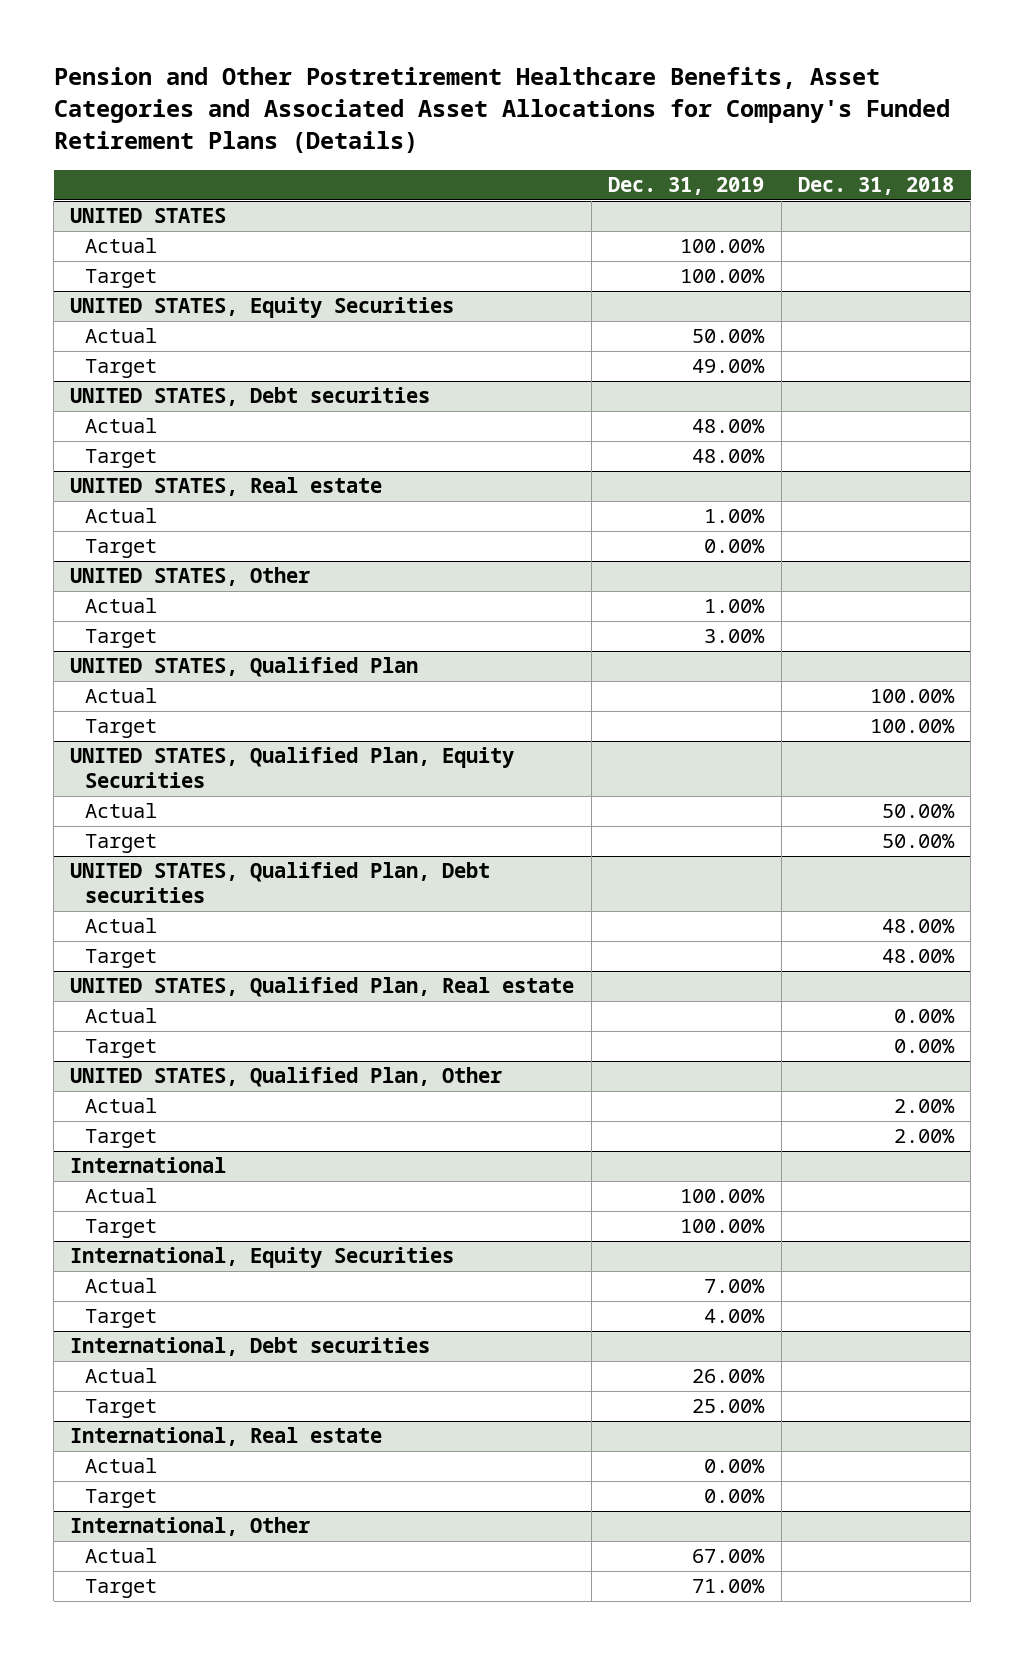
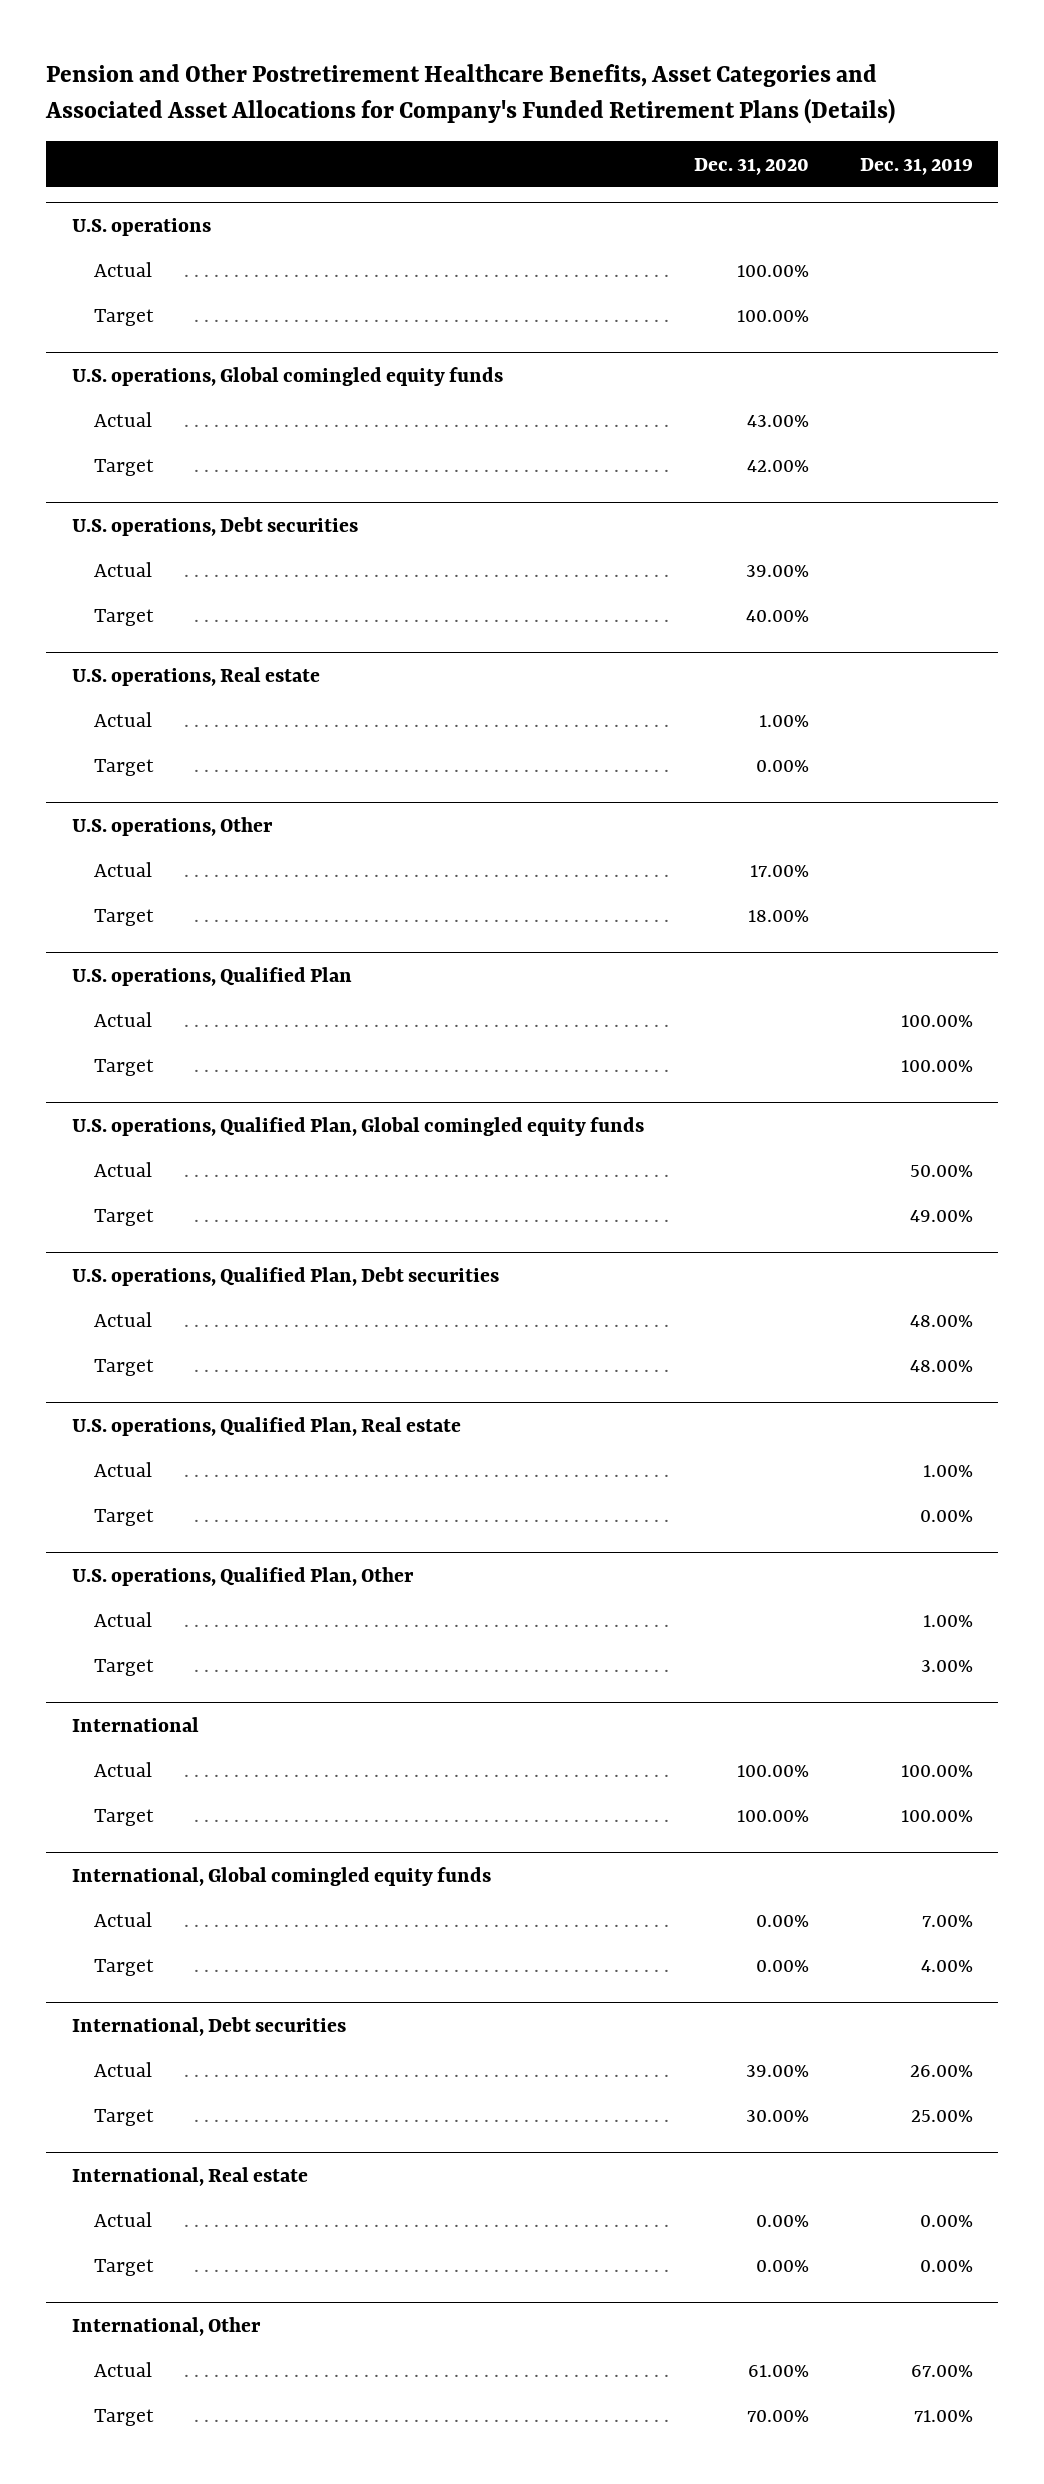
[797,177,954,196] Dec. 31, 2018 -> none
none -> [694,157,810,175] Dec. 31, 2020
[85,238,158,254] Actual -> none
[85,269,158,289] Target -> none
[70,297,455,319] UNITED STATES, Equity Securities -> none
[85,328,158,344] Actual -> none
[85,359,158,379] Target -> none
[70,387,431,407] UNITED STATES, Debt securities -> none
[85,418,158,434] Actual -> none
[85,449,158,469] Target -> none
[70,477,383,497] UNITED STATES, Real estate -> none
[85,508,158,524] Actual -> none
[85,539,158,559] Target -> none
[70,567,311,587] UNITED STATES, Other -> none
[85,598,158,614] Actual -> none
[85,629,158,649] Target -> none
[70,657,419,678] UNITED STATES, Qualified Plan -> none
[70,208,227,224] UNITED STATES -> [71,217,211,236] U.S. operations
[70,747,515,789] UNITED STATES, Qualified Plan, Equity Securities -> none
none -> [71,366,503,386] U.S. operations, Global comingled equity funds
[70,862,491,904] UNITED STATES, Qualified Plan, Debt securities -> none
none -> [71,516,358,536] U.S. operations, Debt securities
[70,977,575,998] UNITED STATES, Qualified Plan, Real estate -> none
none -> [71,666,320,686] U.S. operations, Real estate
[70,1067,503,1088] UNITED STATES, Qualified Plan, Other -> none
none -> [71,816,273,836] U.S. operations, Other
none -> [71,966,352,986] U.S. operations, Qualified Plan
none -> [94,1012,153,1028] Actual
none -> [94,1059,155,1077] Target
none -> [71,1116,644,1136] U.S. operations, Qualified Plan, Global comingled equity funds
none -> [94,1162,153,1178] Actual
none -> [94,1209,155,1227] Target
none -> [71,1266,499,1286] U.S. operations, Qualified Plan, Debt securities
none -> [94,1312,153,1328] Actual
none -> [94,1359,155,1377] Target
none -> [71,1416,461,1436] U.S. operations, Qualified Plan, Real estate
none -> [94,1462,153,1478] Actual
none -> [94,1509,155,1527] Target
none -> [71,1566,414,1586] U.S. operations, Qualified Plan, Other
none -> [94,1612,153,1628] Actual
none -> [94,1659,155,1677] Target
[70,1247,455,1269] International, Equity Securities -> none
none -> [71,1866,491,1886] International, Global comingled equity funds

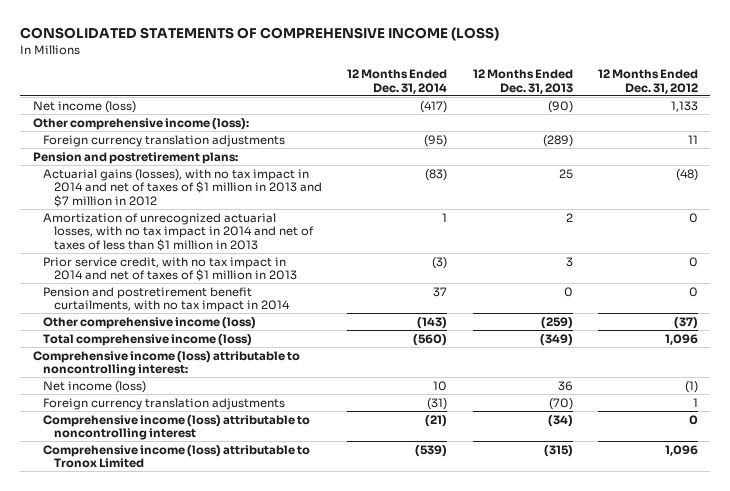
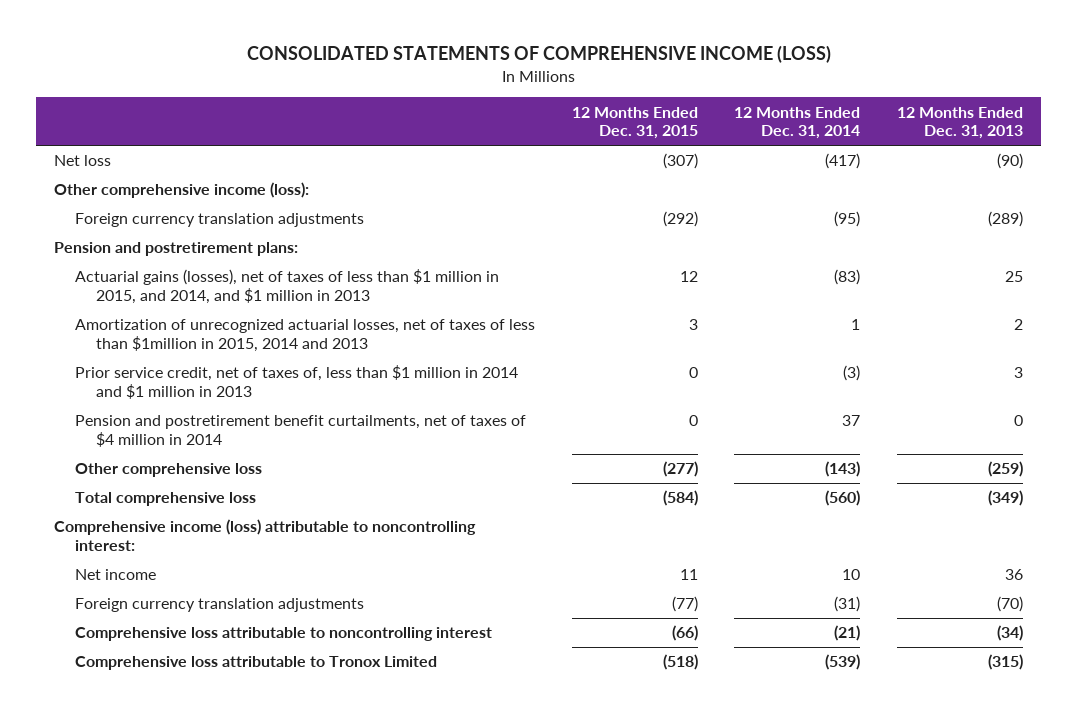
[597,69,698,94] 12 Months Ended Dec. 31, 2012 -> none
none -> [571,106,698,140] 12 Months Ended Dec. 31, 2015
[32,100,136,113] Net income (loss) -> [54,155,112,167] Net loss
[43,168,323,208] Actuarial gains (losses), with no tax impact in 2014 and net of taxes of $1 million in 2013 and $7 million in 2012 -> [75,269,500,304] Actuarial gains (losses), net of taxes of less than $1 million in 2015, and 2014, and $1 million in 2013
[43,212,315,252] Amortization of unrecognized actuarial losses, with no tax impact in 2014 and net of taxes of less than $1 million in 2013 -> [75,319,536,352] Amortization of unrecognized actuarial losses, net of taxes of less than $1million in 2015, 2014 and 2013
[43,256,298,282] Prior service credit, with no tax impact in 2014 and net of taxes of $1 million in 2013 -> [75,365,519,399] Prior service credit, net of taxes of, less than $1 million in 2014 and $1 million in 2013
[43,286,291,313] Pension and postretirement benefit curtailments, with no tax impact in 2014 -> [75,415,527,447] Pension and postretirement benefit curtailments, net of taxes of $4 million in 2014
[43,316,257,329] Other comprehensive income (loss) -> [75,463,263,478] Other comprehensive loss
[43,333,253,346] Total comprehensive income (loss) -> [75,492,257,507] Total comprehensive loss
[43,380,147,393] Net income (loss) -> [75,569,157,581] Net income
[43,414,311,441] Comprehensive income (loss) attributable to noncontrolling interest -> [75,627,493,642] Comprehensive loss attributable to noncontrolling interest
[43,444,311,469] Comprehensive income (loss) attributable to Tronox Limited -> [75,656,438,671] Comprehensive loss attributable to Tronox Limited

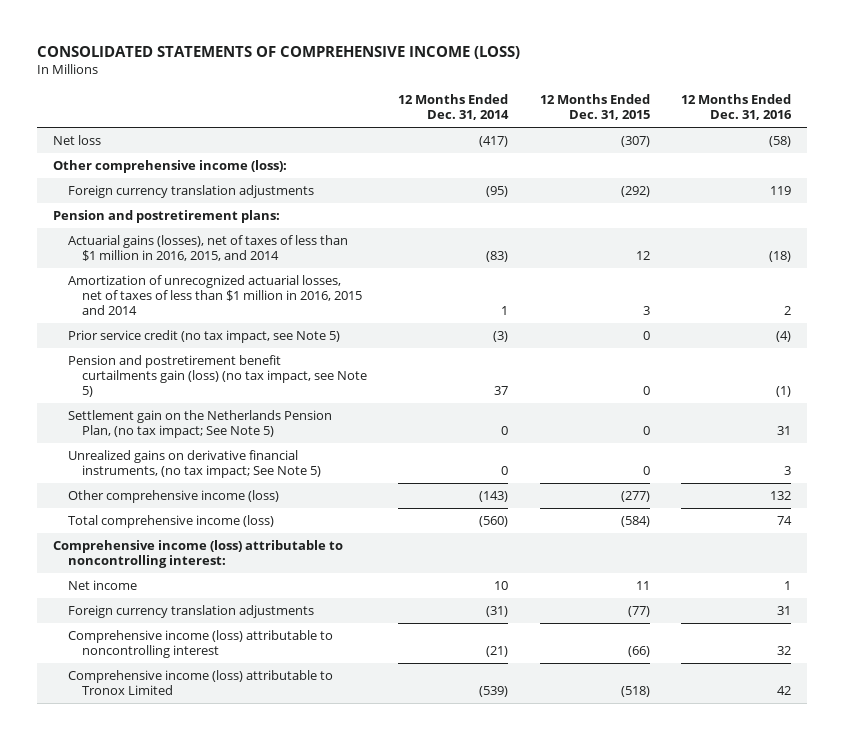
[897,106,1024,140] 12 Months Ended Dec. 31, 2013 -> none
none -> [681,94,793,121] 12 Months Ended Dec. 31, 2016
[75,415,527,447] Pension and postretirement benefit curtailments, net of taxes of $4 million in 2014 -> none
[75,269,500,304] Actuarial gains (losses), net of taxes of less than $1 million in 2015, and 2014, and $1 million in 2013 -> [67,234,348,262] Actuarial gains (losses), net of taxes of less than $1 million in 2016, 2015, and 2014
[75,319,536,352] Amortization of unrecognized actuarial losses, net of taxes of less than $1million in 2015, 2014 and 2013 -> [67,274,362,316] Amortization of unrecognized actuarial losses, net of taxes of less than $1 million in 2016, 2015 and 2014
[75,365,519,399] Prior service credit, net of taxes of, less than $1 million in 2014 and $1 million in 2013 -> [67,329,340,343] Prior service credit (no tax impact, see Note 5)
none -> [67,354,367,398] Pension and postretirement benefit curtailments gain (loss) (no tax impact, see Note 5)
none -> [67,409,332,439] Settlement gain on the Netherlands Pension Plan, (no tax impact; See Note 5)
none -> [67,449,321,479] Unrealized gains on derivative financial instruments, (no tax impact; See Note 5)
[75,463,263,478] Other comprehensive loss -> [67,489,279,503] Other comprehensive income (loss)
[75,492,257,507] Total comprehensive loss -> [67,514,274,528] Total comprehensive income (loss)
[75,627,493,642] Comprehensive loss attributable to noncontrolling interest -> [67,629,333,659] Comprehensive income (loss) attributable to noncontrolling interest
[75,656,438,671] Comprehensive loss attributable to Tronox Limited -> [67,669,333,696] Comprehensive income (loss) attributable to Tronox Limited

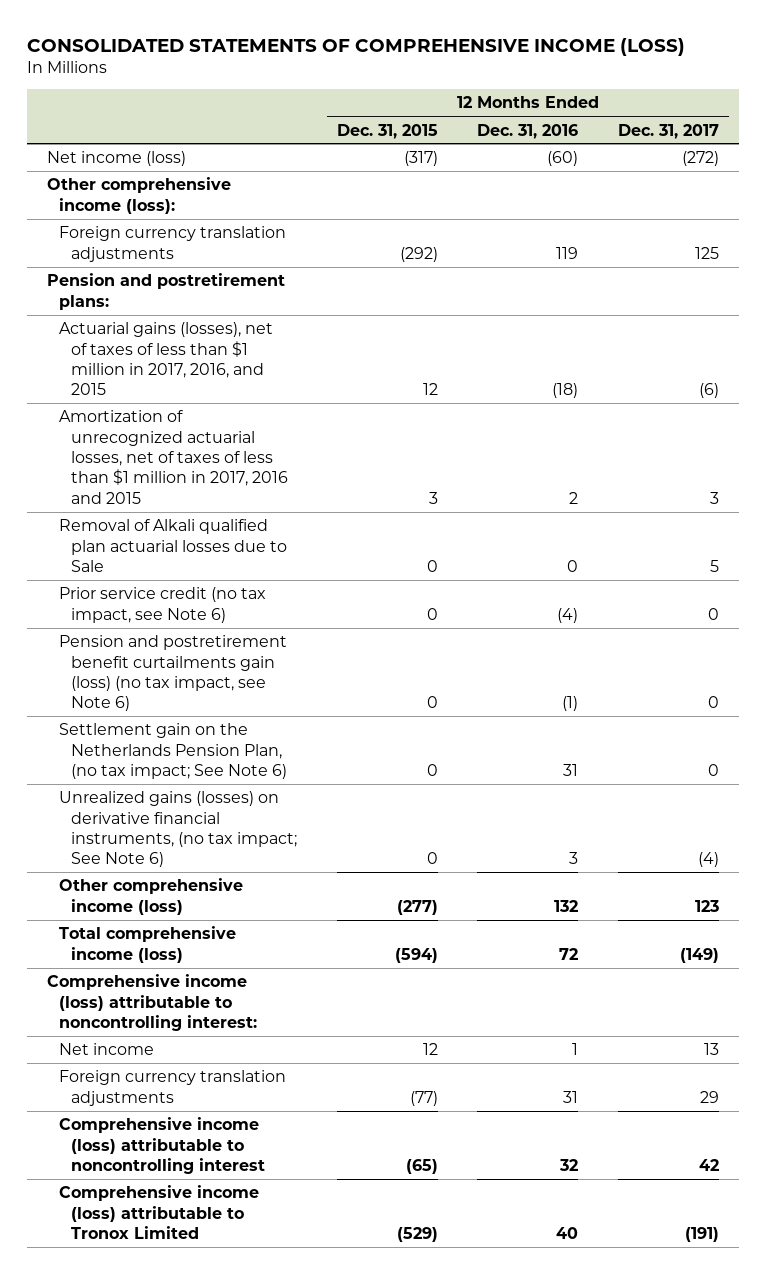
[398,94,510,121] 12 Months Ended Dec. 31, 2014 -> none
none -> [618,123,720,139] Dec. 31, 2017
[53,134,102,145] Net loss -> [47,151,187,167] Net income (loss)
[620,135,650,147] (307) -> [403,151,438,167] (317)
[769,135,792,147] (58) -> [547,151,579,167] (60)
[67,234,348,262] Actuarial gains (losses), net of taxes of less than $1 million in 2016, 2015, and 2014 -> [59,322,274,396] Actuarial gains (losses), net of taxes of less than $1 million in 2017, 2016, and 2015
[67,274,362,316] Amortization of unrecognized actuarial losses, net of taxes of less than $1 million in 2016, 2015 and 2014 -> [59,410,289,504] Amortization of unrecognized actuarial losses, net of taxes of less than $1 million in 2017, 2016 and 2015
none -> [59,519,288,572] Removal of Alkali qualified plan actuarial losses due to Sale
[67,329,340,343] Prior service credit (no tax impact, see Note 5) -> [59,587,267,623] Prior service credit (no tax impact, see Note 6)
[67,354,367,398] Pension and postretirement benefit curtailments gain (loss) (no tax impact, see Note 5) -> [59,635,288,712] Pension and postretirement benefit curtailments gain (loss) (no tax impact, see Note 6)
[67,409,332,439] Settlement gain on the Netherlands Pension Plan, (no tax impact; See Note 5) -> [59,723,288,779] Settlement gain on the Netherlands Pension Plan, (no tax impact; See Note 6)
[67,449,321,479] Unrealized gains on derivative financial instruments, (no tax impact; See Note 5) -> [59,791,298,868] Unrealized gains (losses) on derivative financial instruments, (no tax impact; See Note 6)
[620,515,650,527] (584) -> [394,947,438,963] (594)
[777,515,793,525] 74 -> [559,947,579,960] 72
[635,580,650,590] 11 -> [422,1043,438,1056] 12
[627,646,650,658] (66) -> [405,1158,438,1174] (65)
[620,686,650,698] (518) -> [396,1226,438,1242] (529)
[777,686,792,696] 42 -> [556,1226,579,1239] 40

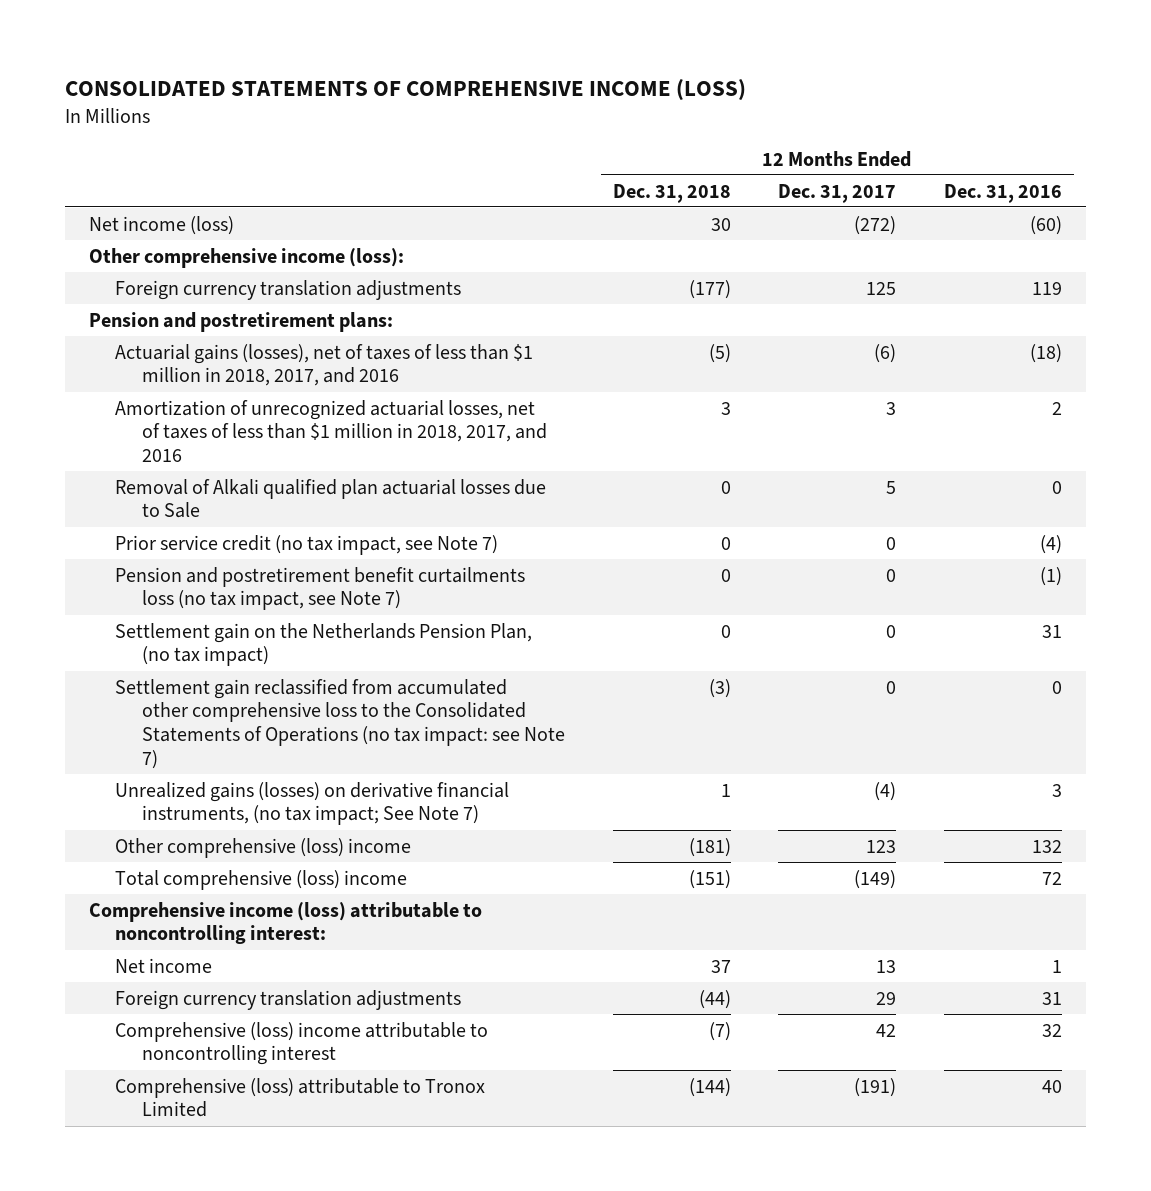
[336,123,438,139] Dec. 31, 2015 -> none
none -> [612,183,731,203] Dec. 31, 2018
[59,322,274,396] Actuarial gains (losses), net of taxes of less than $1 million in 2017, 2016, and 2015 -> [115,343,534,387] Actuarial gains (losses), net of taxes of less than $1 million in 2018, 2017, and 2016
[59,410,289,504] Amortization of unrecognized actuarial losses, net of taxes of less than $1 million in 2017, 2016 and 2015 -> [115,399,547,463] Amortization of unrecognized actuarial losses, net of taxes of less than $1 million in 2018, 2017, and 2016
[59,587,267,623] Prior service credit (no tax impact, see Note 6) -> [115,534,499,555] Prior service credit (no tax impact, see Note 7)
[59,635,288,712] Pension and postretirement benefit curtailments gain (loss) (no tax impact, see Note 6) -> [115,566,526,611] Pension and postretirement benefit curtailments loss (no tax impact, see Note 7)
[59,723,288,779] Settlement gain on the Netherlands Pension Plan, (no tax impact; See Note 6) -> [115,622,533,667] Settlement gain on the Netherlands Pension Plan, (no tax impact)
none -> [115,678,565,769] Settlement gain reclassified from accumulated other comprehensive loss to the Consolidated Statements of Operations (no tax impact: see Note 7)
[59,791,298,868] Unrealized gains (losses) on derivative financial instruments, (no tax impact; See Note 6) -> [115,781,510,826] Unrealized gains (losses) on derivative financial instruments, (no tax impact; See Note 7)
[59,878,244,915] Other comprehensive income (loss) -> [115,837,412,858] Other comprehensive (loss) income
[59,926,237,963] Total comprehensive income (loss) -> [115,869,408,890] Total comprehensive (loss) income
[59,1117,266,1174] Comprehensive income (loss) attributable to noncontrolling interest -> [115,1021,489,1066] Comprehensive (loss) income attributable to noncontrolling interest
[59,1185,260,1239] Comprehensive income (loss) attributable to Tronox Limited -> [115,1077,486,1118] Comprehensive (loss) attributable to Tronox Limited

